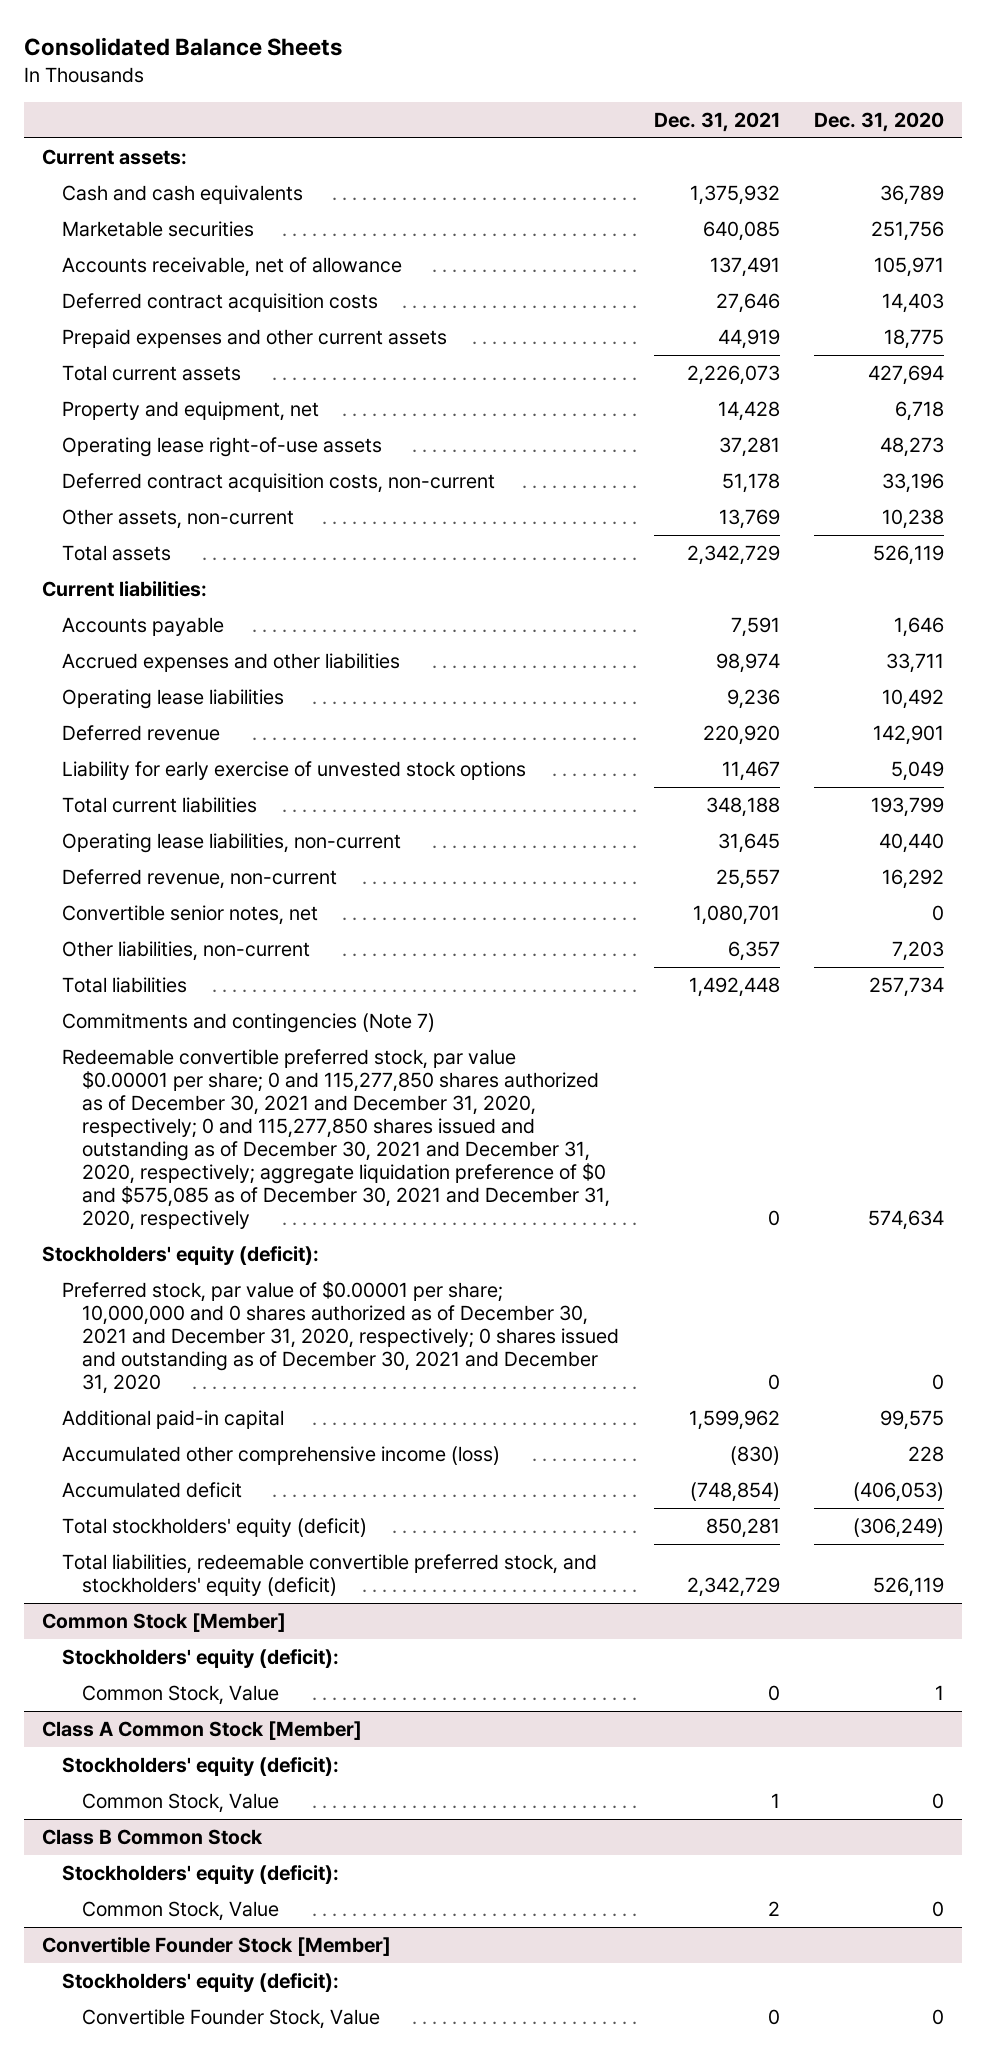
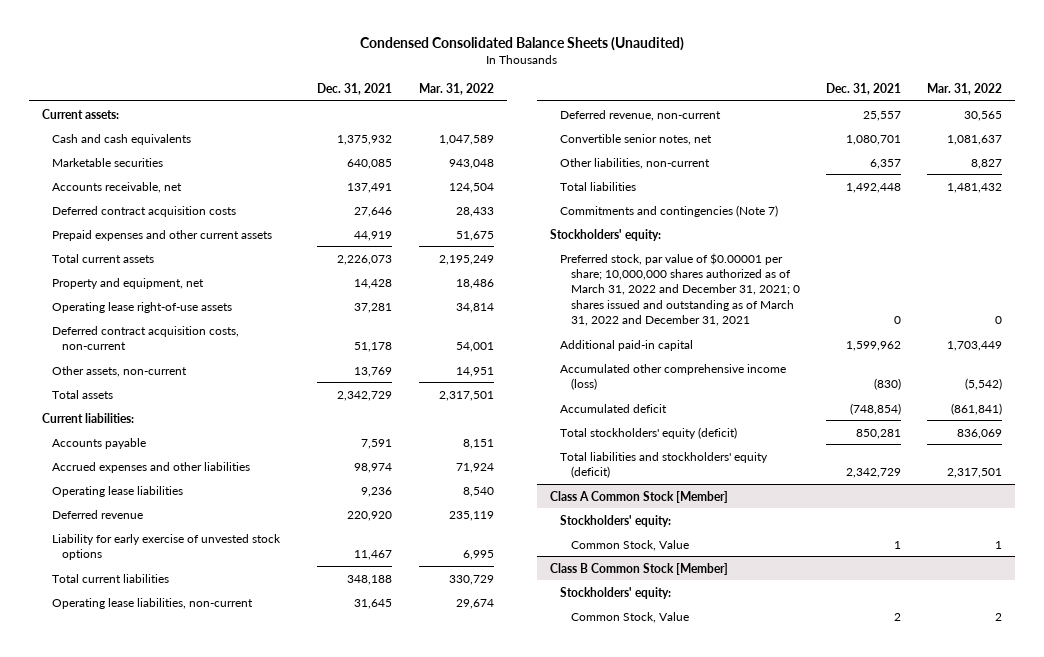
[24,37,343,57] Consolidated Balance Sheets -> [359,36,684,51] Condensed Consolidated Balance Sheets (Unaudited)
[814,111,945,132] Dec. 31, 2020 -> none
none -> [418,82,494,95] Mar. 31, 2022
[61,257,402,278] Accounts receivable, net of allowance -> [52,181,183,193] Accounts receivable, net
[61,1049,611,1231] Redeemable convertible preferred stock, par value $0.00001 per share; 0 and 115,277,850 shares authorized as of December 30, 2021 and December 31, 2020, respectively; 0 and 115,277,850 shares issued and outstanding as of December 30, 2021 and December 31, 2020, respectively; aggregate liquidation preference of $0 and $575,085 as of December 30, 2021 and December 31, 2020, respectively -> none
[41,1246,319,1266] Stockholders' equity (deficit): -> [550,228,662,241] Stockholders' equity:
[61,1281,620,1395] Preferred stock, par value of $0.00001 per share; 10,000,000 and 0 shares authorized as of December 30, 2021 and December 31, 2020, respectively; 0 shares issued and outstanding as of December 30, 2021 and December 31, 2020 -> [560,252,800,327] Preferred stock, par value of $0.00001 per share; 10,000,000 shares authorized as of March 31, 2022 and December 31, 2021; 0 shares issued and outstanding as of March 31, 2022 and December 31, 2021
[41,1613,286,1633] Common Stock [Member] -> none
[61,1649,339,1669] Stockholders' equity (deficit): -> none
[82,1685,280,1706] Common Stock, Value -> none
[61,1554,597,1597] Total liabilities, redeemable convertible preferred stock, and stockholders' equity (deficit) -> [560,451,769,478] Total liabilities and stockholders' equity (deficit)
[61,1757,339,1777] Stockholders' equity (deficit): -> [560,514,672,527] Stockholders' equity:
[41,1829,263,1846] Class B Common Stock -> [550,562,729,575] Class B Common Stock [Member]
[61,1865,339,1885] Stockholders' equity (deficit): -> [560,586,672,599] Stockholders' equity:
[41,1937,391,1957] Convertible Founder Stock [Member] -> none
[61,1973,339,1993] Stockholders' equity (deficit): -> none
[82,2009,381,2030] Convertible Founder Stock, Value -> none

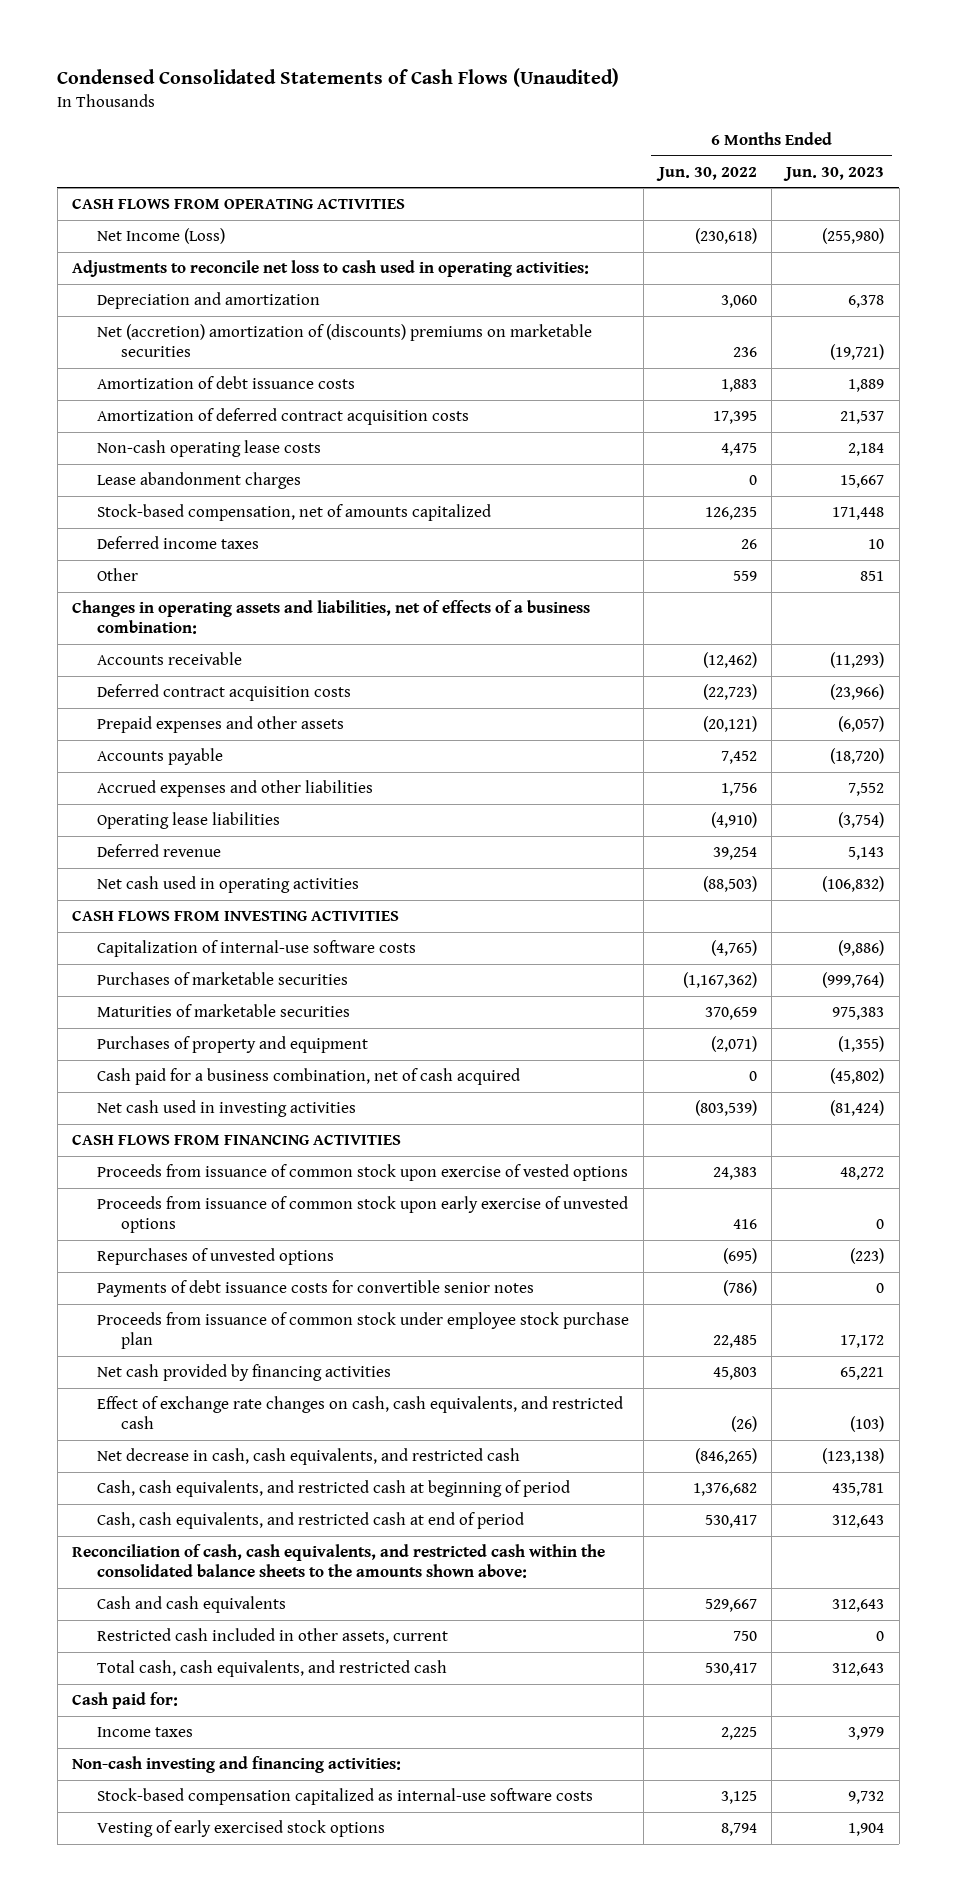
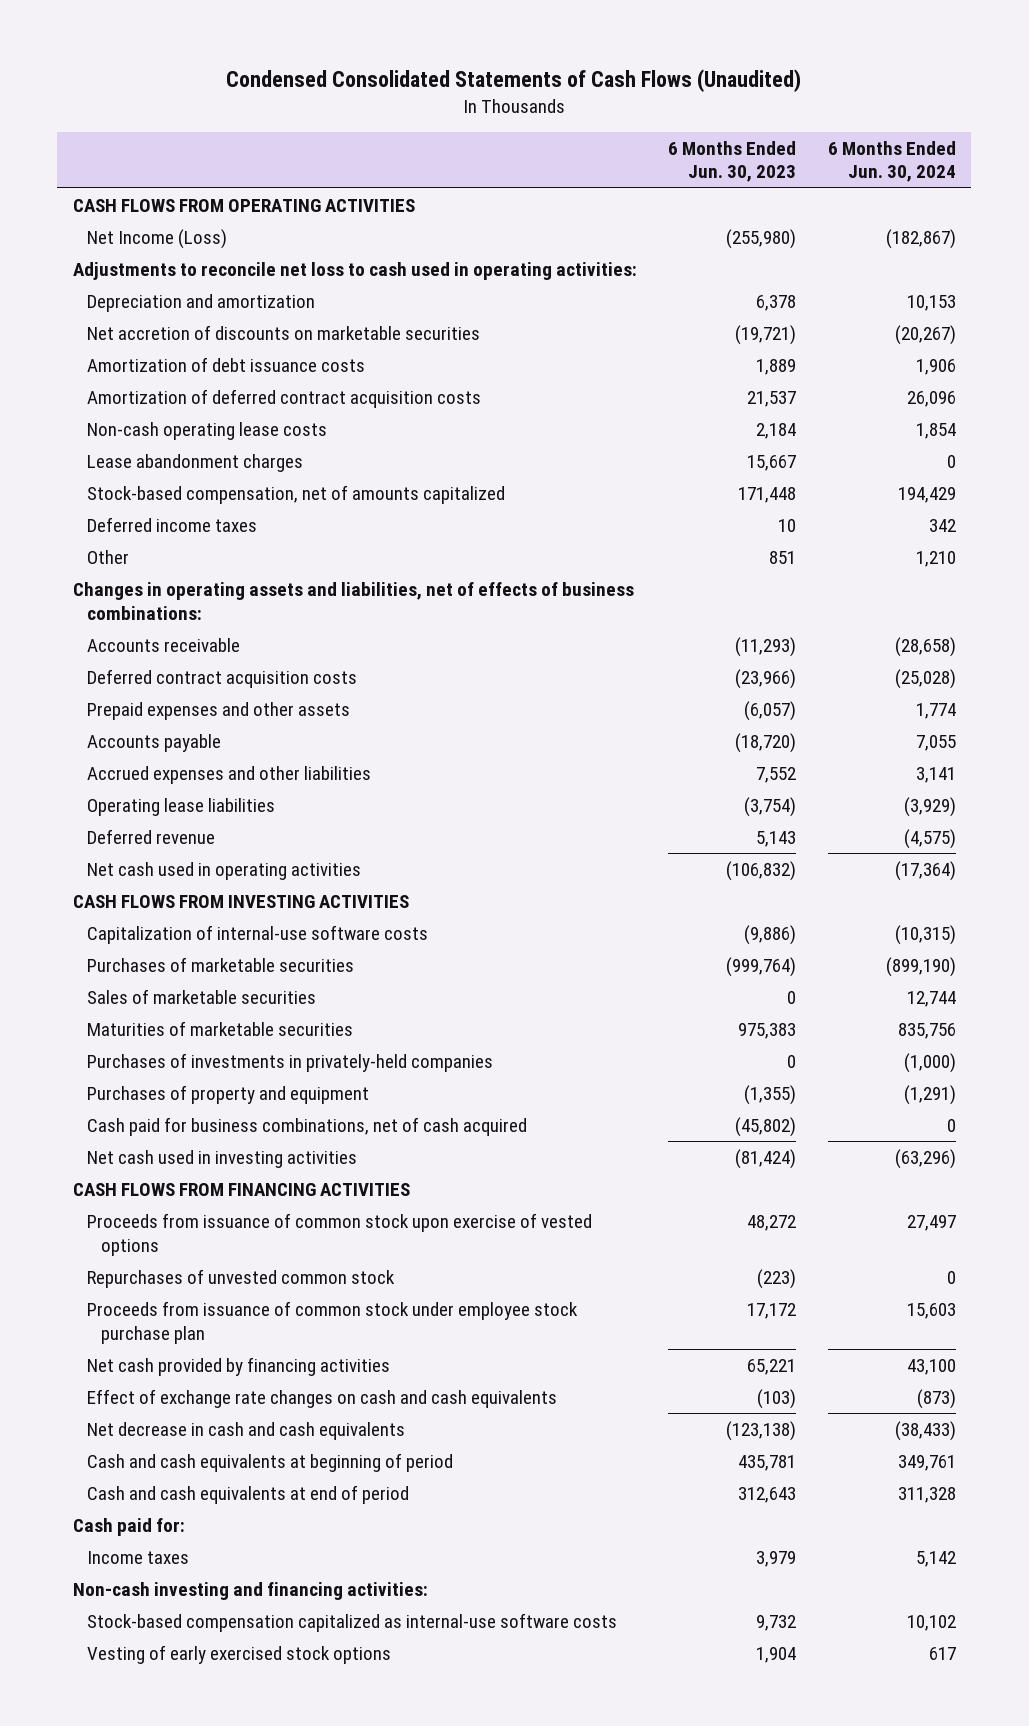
[655,166,757,181] Jun. 30, 2022 -> none
none -> [827,140,956,183] 6 Months Ended Jun. 30, 2024
[96,324,592,358] Net (accretion) amortization of (discounts) premiums on marketable securities -> [87,324,481,340] Net accretion of discounts on marketable securities
[72,600,591,635] Changes in operating assets and liabilities, net of effects of a business combination: -> [72,581,634,620] Changes in operating assets and liabilities, net of effects of business combinations:
none -> [87,988,317,1004] Sales of marketable securities
none -> [87,1052,494,1072] Purchases of investments in privately-held companies
[96,1068,520,1086] Cash paid for a business combination, net of cash acquired -> [87,1116,528,1136] Cash paid for business combinations, net of cash acquired
[96,1196,628,1234] Proceeds from issuance of common stock upon early exercise of unvested options -> none
[96,1280,534,1298] Payments of debt issuance costs for convertible senior notes -> none
[96,1248,334,1266] Repurchases of unvested options -> [87,1268,396,1288] Repurchases of unvested common stock
[72,1544,606,1579] Reconciliation of cash, cash equivalents, and restricted cash within the consolidated balance sheets to the amounts shown above: -> none
[96,1596,286,1614] Cash and cash equivalents -> none
[96,1628,448,1645] Restricted cash included in other assets, current -> none
[96,1660,447,1678] Total cash, cash equivalents, and restricted cash -> none
[96,1396,623,1430] Effect of exchange rate changes on cash, cash equivalents, and restricted cash -> [87,1388,558,1408] Effect of exchange rate changes on cash and cash equivalents
[96,1448,520,1466] Net decrease in cash, cash equivalents, and restricted cash -> [87,1421,406,1440] Net decrease in cash and cash equivalents
[96,1480,570,1498] Cash, cash equivalents, and restricted cash at beginning of period -> [87,1452,454,1472] Cash and cash equivalents at beginning of period
[96,1512,524,1530] Cash, cash equivalents, and restricted cash at end of period -> [87,1484,410,1504] Cash and cash equivalents at end of period

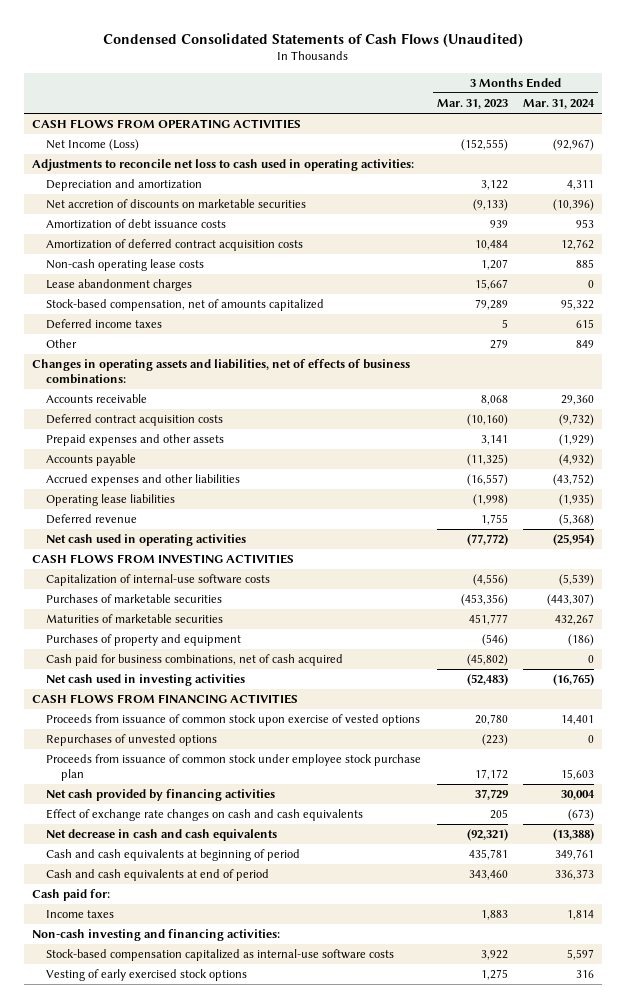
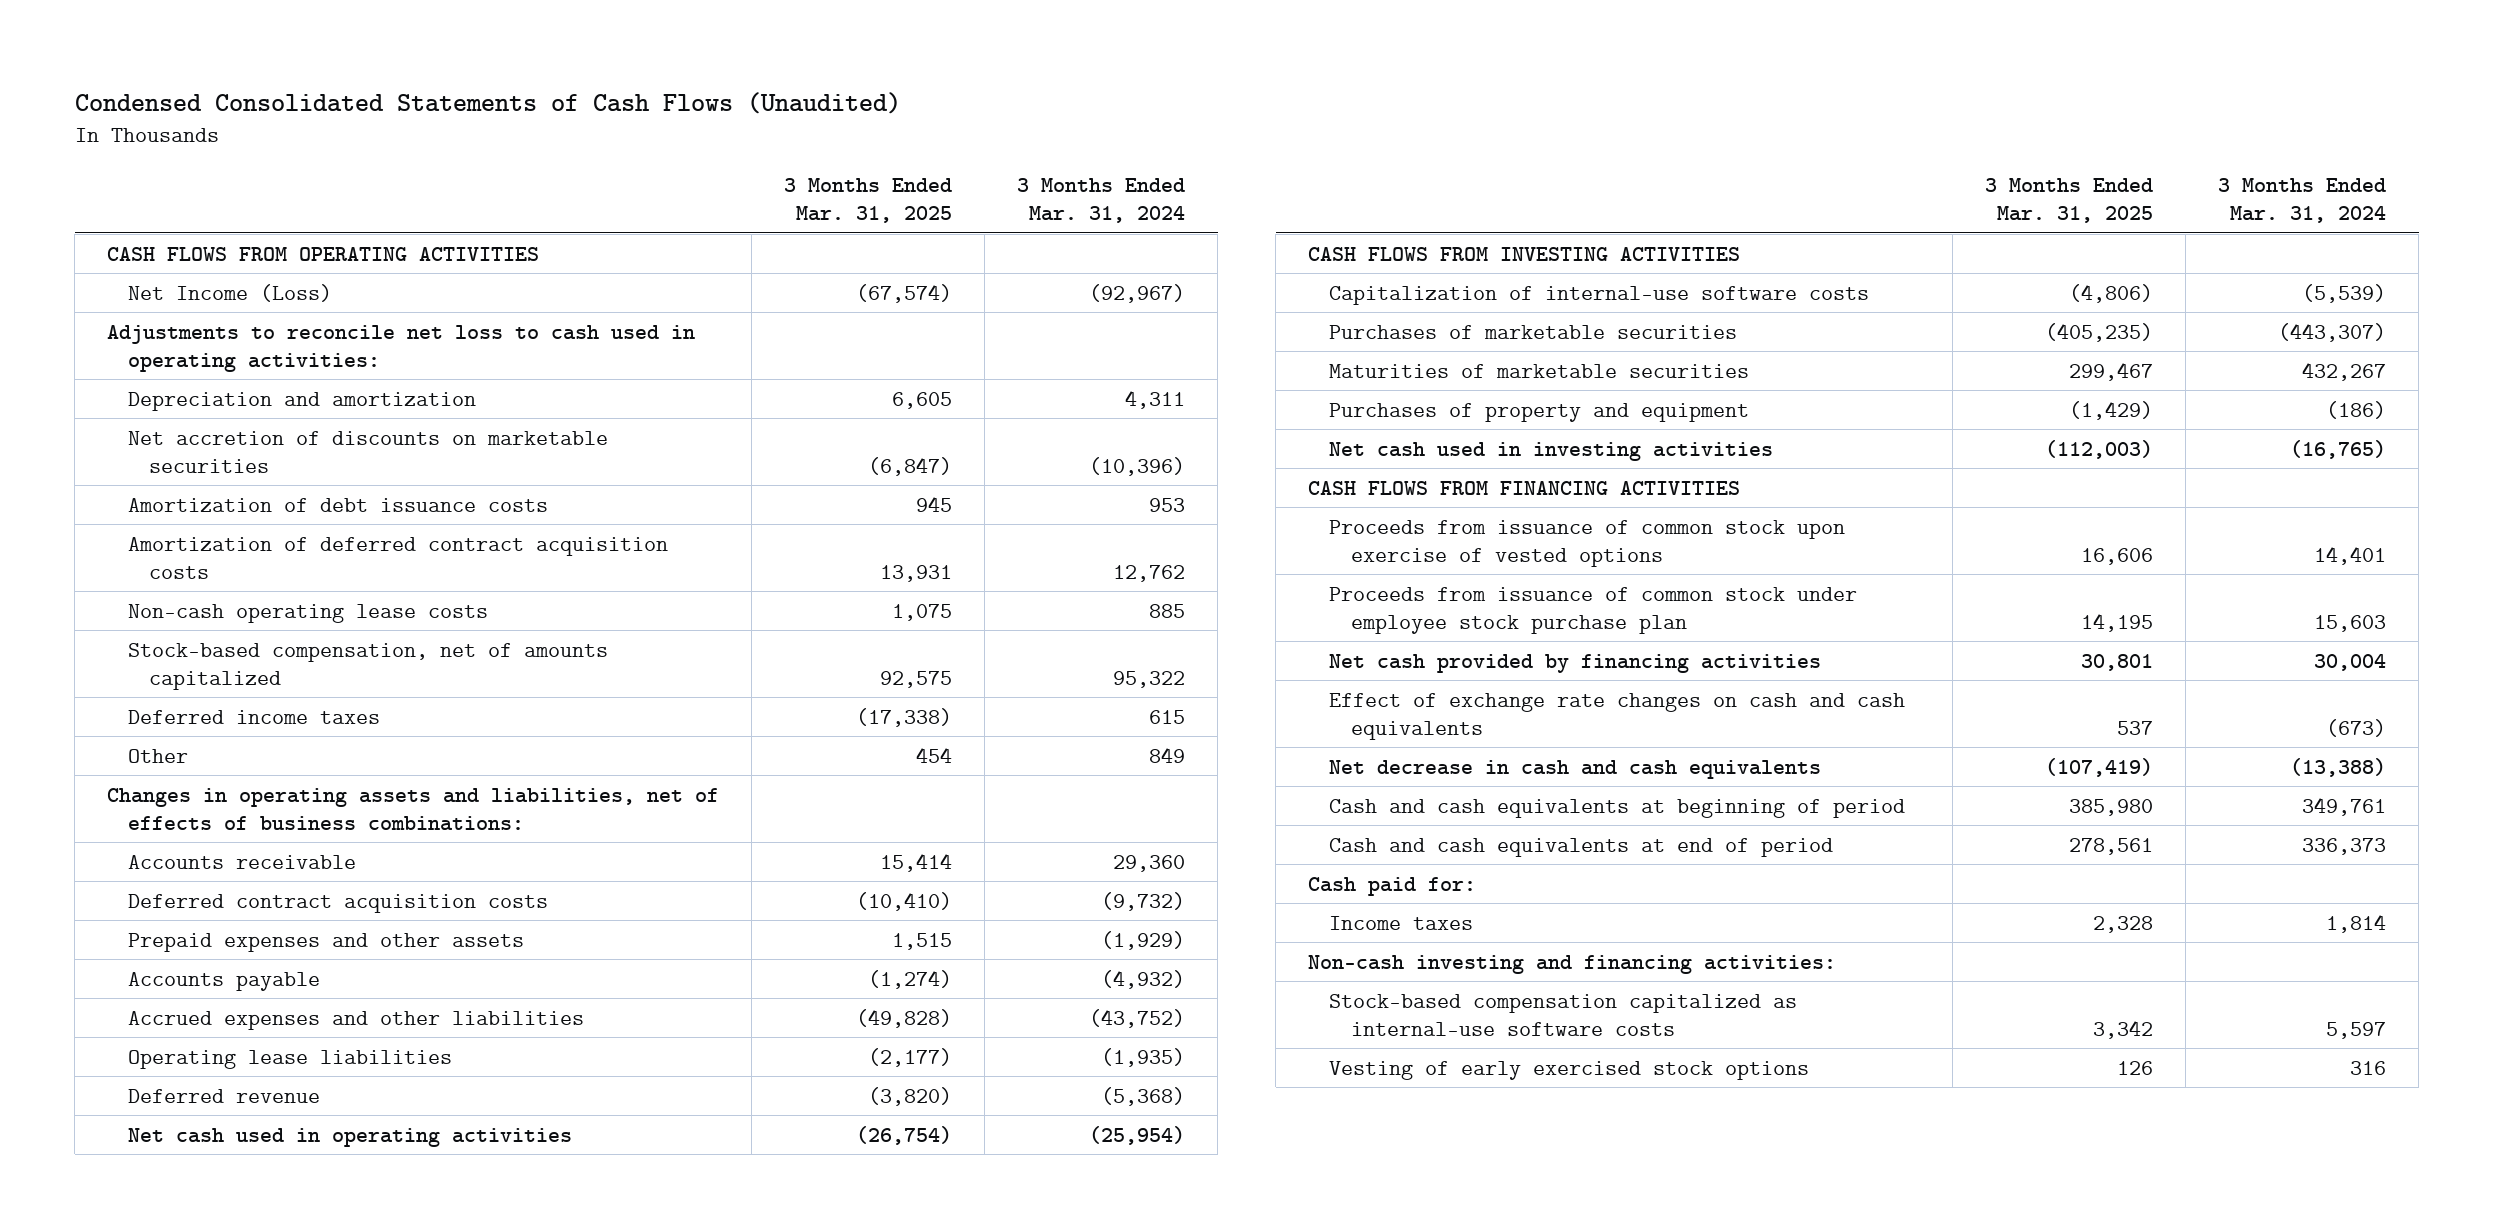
[436,99,508,110] Mar. 31, 2023 -> none
none -> [784,178,953,224] 3 Months Ended Mar. 31, 2025
[46,279,193,292] Lease abandonment charges -> none
[46,654,344,667] Cash paid for business combinations, net of cash acquired -> none
[46,734,218,747] Repurchases of unvested options -> none

